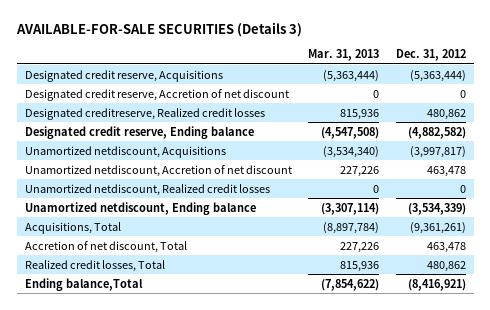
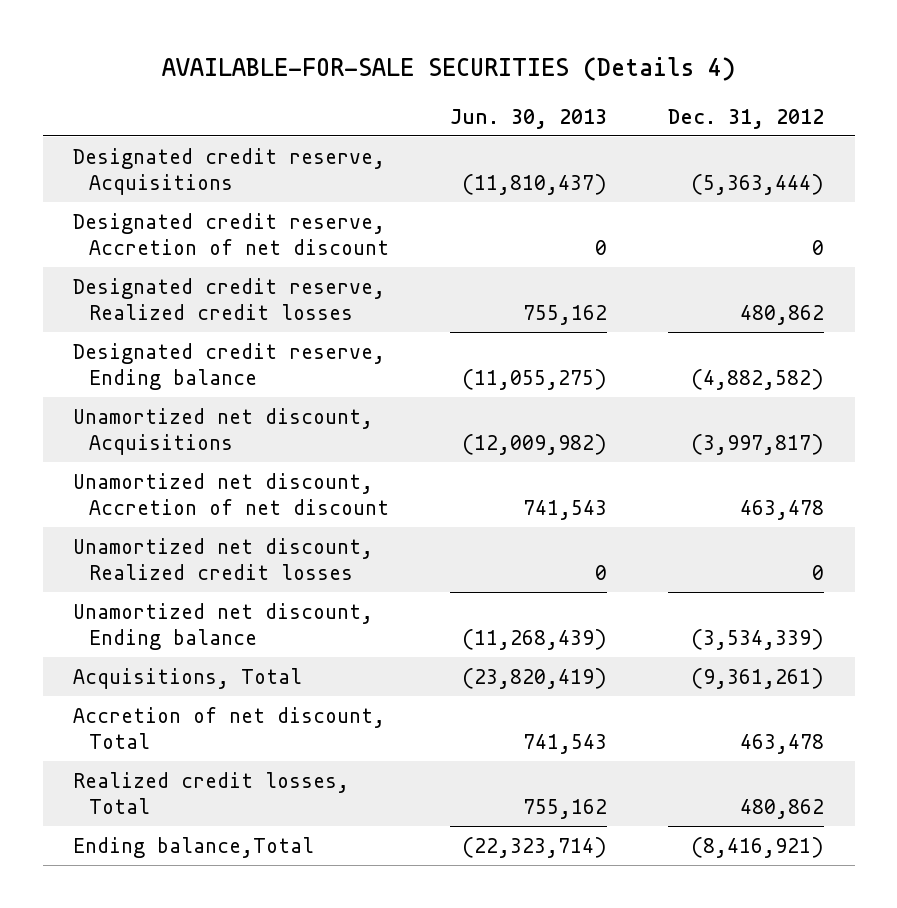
[15,21,302,37] AVAILABLE-FOR-SALE SECURITIES (Details 3) -> [161,56,735,81] AVAILABLE-FOR-SALE SECURITIES (Details 4)
[308,49,380,62] Mar. 31, 2013 -> none
none -> [449,108,607,129] Jun. 30, 2013
[24,107,265,120] Designated creditreserve, Realized credit losses -> [73,277,386,320] Designated credit reserve, Realized credit losses
[24,145,226,158] Unamortized netdiscount, Acquisitions -> [73,407,374,455] Unamortized net discount, Acquisitions
[24,164,292,177] Unamortized netdiscount, Accretion of net discount -> [73,472,389,515] Unamortized net discount, Accretion of net discount
[24,183,270,196] Unamortized netdiscount, Realized credit losses -> [73,537,374,580] Unamortized net discount, Realized credit losses
[24,201,256,215] Unamortized netdiscount, Ending balance -> [73,602,374,650] Unamortized net discount, Ending balance

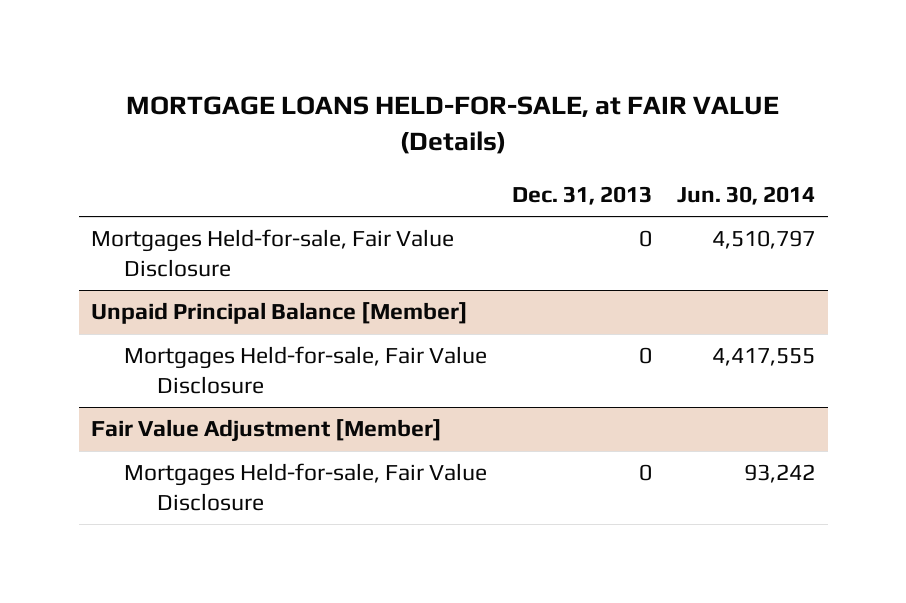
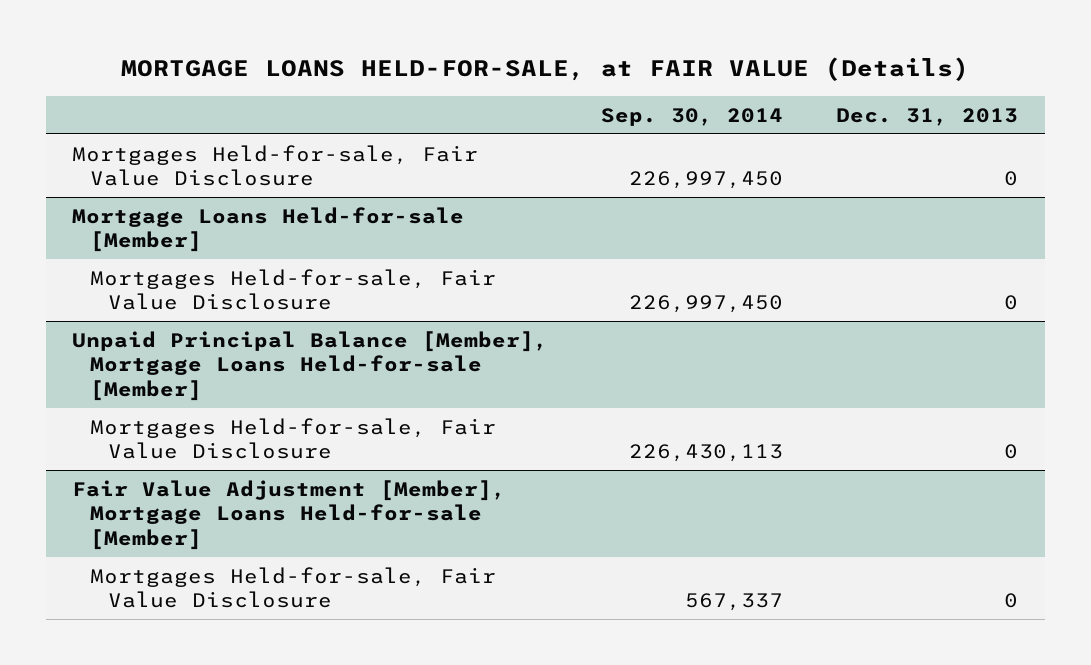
[677,185,816,205] Jun. 30, 2014 -> none
none -> [601,107,784,126] Sep. 30, 2014
[91,302,469,325] Unpaid Principal Balance [Member] -> none
none -> [72,206,465,253] Mortgage Loans Held-for-sale [Member]
[91,419,443,443] Fair Value Adjustment [Member] -> none
none -> [72,330,549,401] Unpaid Principal Balance [Member], Mortgage Loans Held-for-sale [Member]
none -> [72,479,507,550] Fair Value Adjustment [Member], Mortgage Loans Held-for-sale [Member]
none -> [90,566,497,609] Mortgages Held-for-sale, Fair Value Disclosure

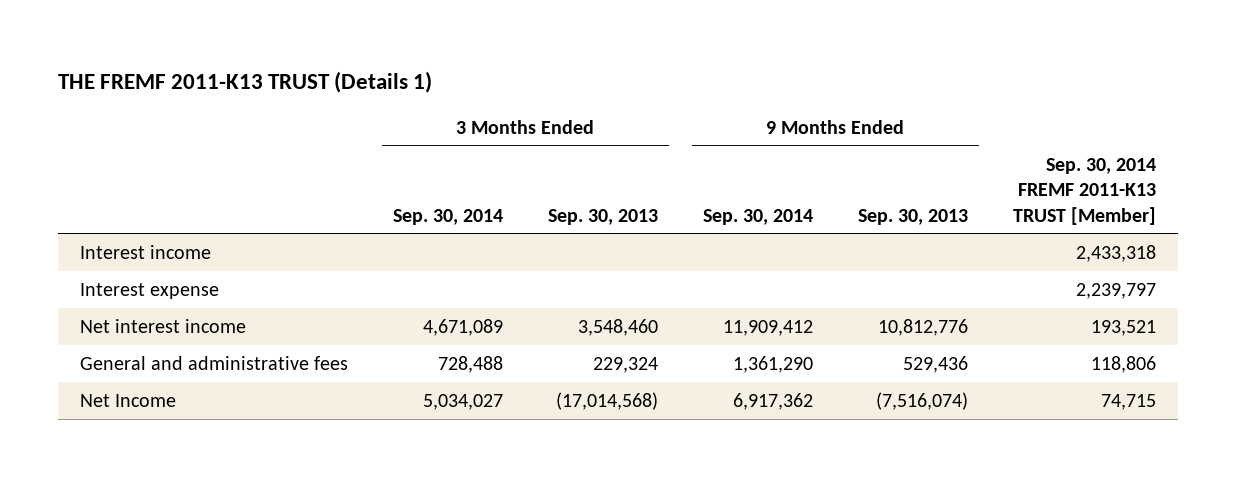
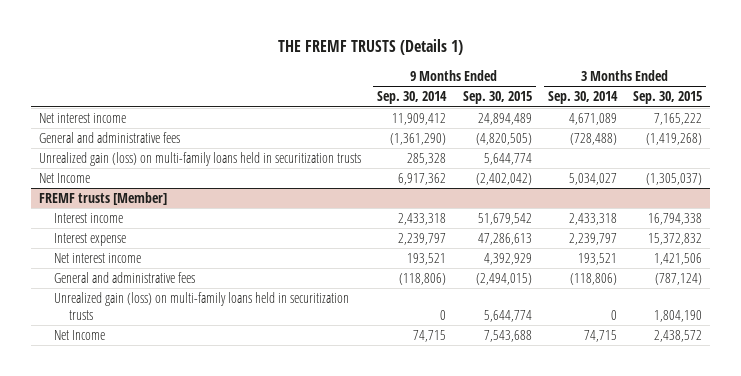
[57,70,432,93] THE FREMF 2011-K13 TRUST (Details 1) -> [277,38,463,55] THE FREMF TRUSTS (Details 1)
[547,208,658,225] Sep. 30, 2013 -> none
[857,208,968,225] Sep. 30, 2013 -> none
[1012,157,1156,225] Sep. 30, 2014 FREMF 2011-K13 TRUST [Member] -> none
none -> [462,91,532,105] Sep. 30, 2015
none -> [633,91,703,105] Sep. 30, 2015
[79,244,211,259] Interest income -> none
[79,282,219,299] Interest expense -> none
[437,355,503,373] 728,488 -> [569,133,617,146] (728,488)
[732,355,813,373] 1,361,290 -> [390,133,447,146] (1,361,290)
none -> [38,152,361,167] Unrealized gain (loss) on multi-family loans held in securitization trusts
none -> [38,192,167,206] FREMF trusts [Member]
none -> [53,213,123,224] Interest income
none -> [53,233,126,247] Interest expense
none -> [53,253,141,264] Net interest income
none -> [53,272,195,284] General and administrative fees
none -> [53,292,349,320] Unrealized gain (loss) on multi-family loans held in securitization trusts
none -> [53,330,105,341] Net Income

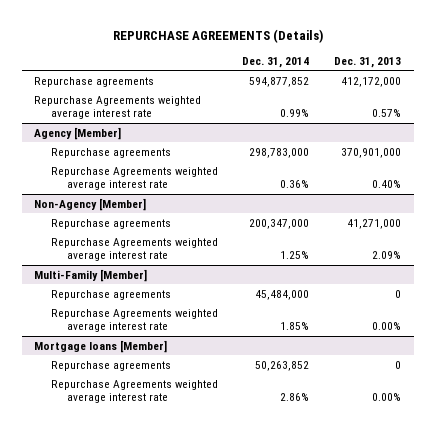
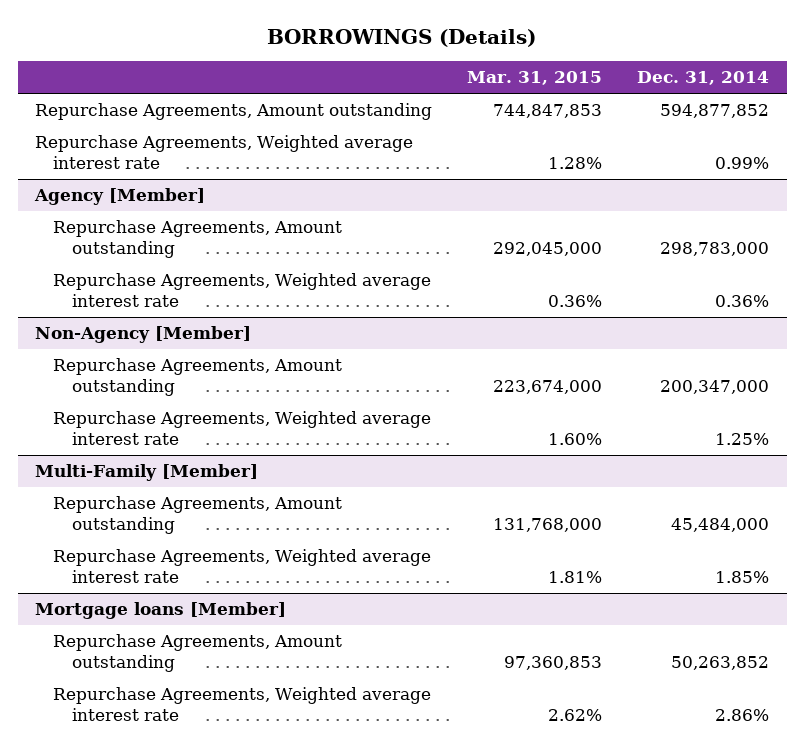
[112,28,323,43] REPURCHASE AGREEMENTS (Details) -> [267,29,537,48] BORROWINGS (Details)
[334,56,402,68] Dec. 31, 2013 -> none
none -> [467,71,603,86] Mar. 31, 2015
[34,76,155,87] Repurchase agreements -> [35,103,433,121] Repurchase Agreements, Amount outstanding
[34,95,202,120] Repurchase Agreements weighted average interest rate -> [35,135,414,170] Repurchase Agreements, Weighted average interest rate
[50,147,171,158] Repurchase agreements -> [53,220,343,259] Repurchase Agreements, Amount outstanding
[50,166,218,191] Repurchase Agreements weighted average interest rate -> [53,273,432,308] Repurchase Agreements, Weighted average interest rate
[50,218,171,229] Repurchase agreements -> [53,358,343,397] Repurchase Agreements, Amount outstanding
[50,237,218,262] Repurchase Agreements weighted average interest rate -> [53,411,432,446] Repurchase Agreements, Weighted average interest rate
[50,289,171,300] Repurchase agreements -> [53,496,343,535] Repurchase Agreements, Amount outstanding
[50,308,218,333] Repurchase Agreements weighted average interest rate -> [53,549,432,584] Repurchase Agreements, Weighted average interest rate
[50,360,171,371] Repurchase agreements -> [53,634,343,673] Repurchase Agreements, Amount outstanding
[50,379,218,404] Repurchase Agreements weighted average interest rate -> [53,687,432,722] Repurchase Agreements, Weighted average interest rate

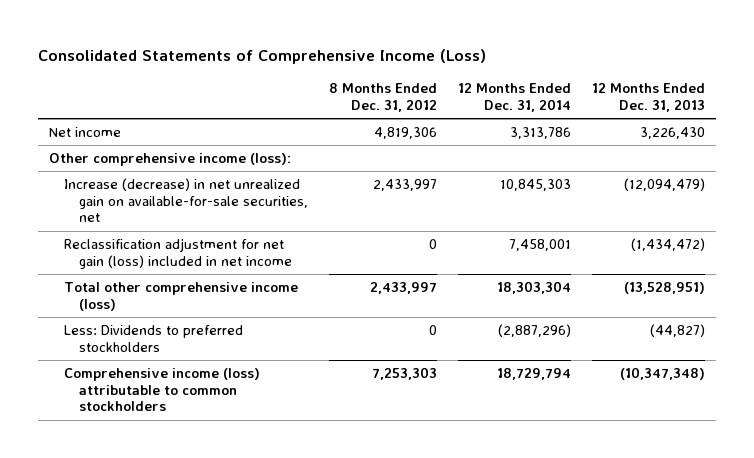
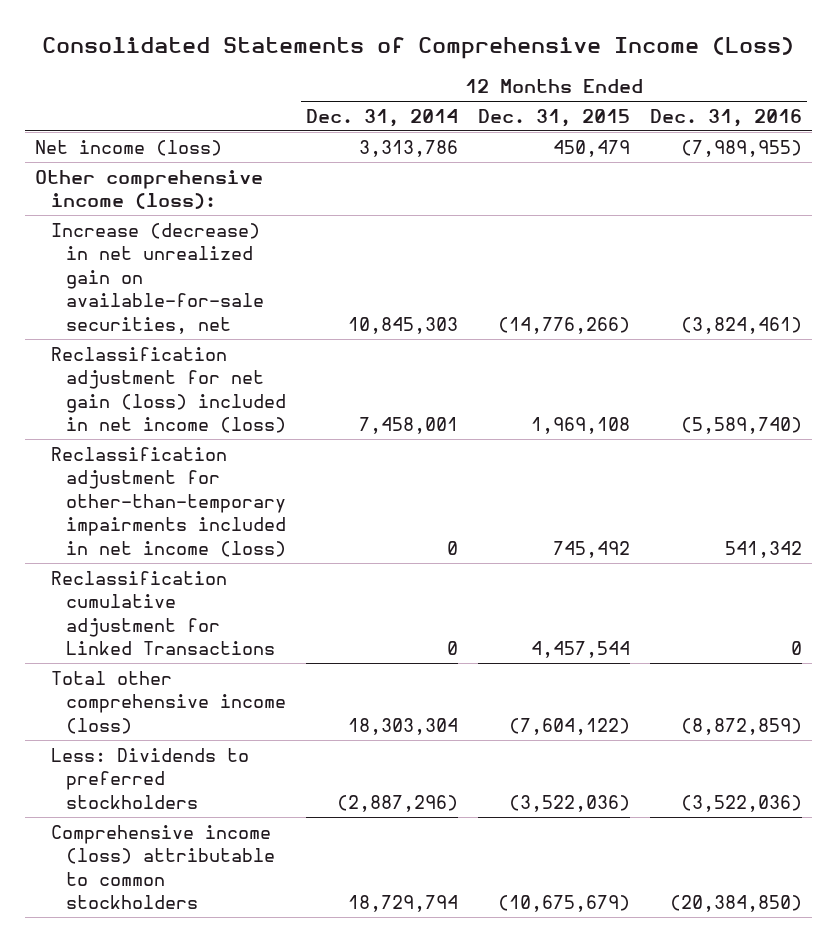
[328,83,437,112] 8 Months Ended Dec. 31, 2012 -> none
[592,83,706,112] 12 Months Ended Dec. 31, 2013 -> none
none -> [478,108,631,127] Dec. 31, 2015
none -> [649,108,802,127] Dec. 31, 2016
[48,127,121,138] Net income -> [34,139,222,156] Net income (loss)
[63,238,292,269] Reclassification adjustment for net gain (loss) included in net income -> [50,346,287,434] Reclassification adjustment for net gain (loss) included in net income (loss)
none -> [50,446,287,557] Reclassification adjustment for other-than-temporary impairments included in net income (loss)
none -> [50,570,276,656] Reclassification cumulative adjustment for Linked Transactions

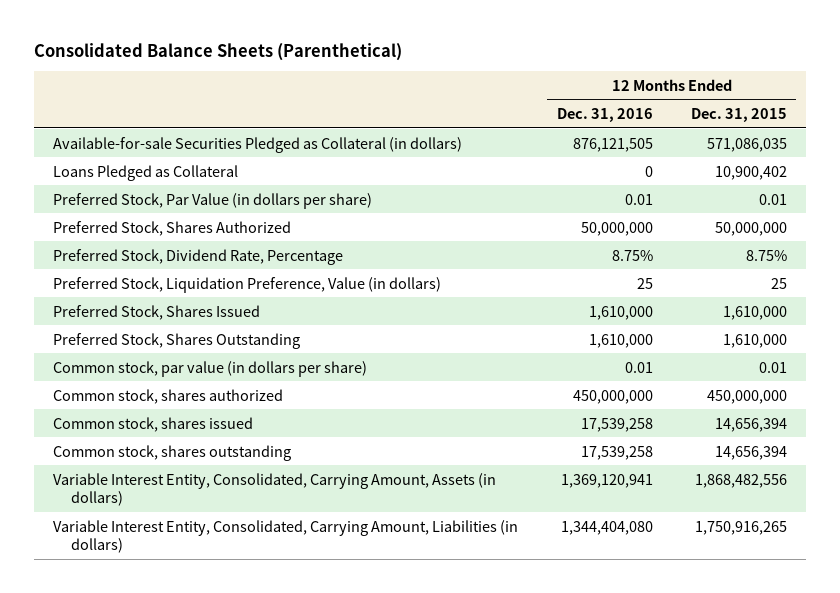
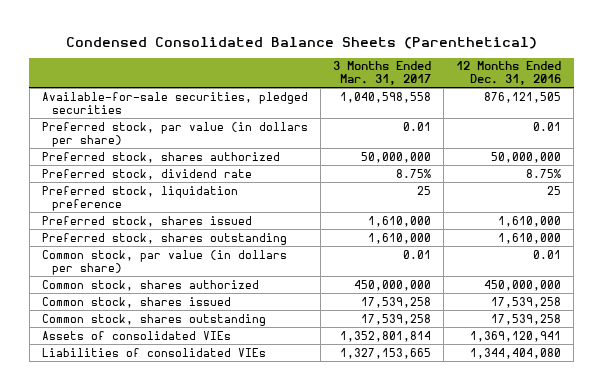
[34,42,403,61] Consolidated Balance Sheets (Parenthetical) -> [65,36,537,49] Condensed Consolidated Balance Sheets (Parenthetical)
[690,108,787,123] Dec. 31, 2015 -> none
none -> [333,61,432,86] 3 Months Ended Mar. 31, 2017
[53,164,239,181] Loans Pledged as Collateral -> none
[53,136,463,153] Available-for-sale Securities Pledged as Collateral (in dollars) -> [41,91,308,114] Available-for-sale securities, pledged securities
[53,192,373,209] Preferred Stock, Par Value (in dollars per share) -> [41,121,308,147] Preferred stock, par value (in dollars per share)
[53,220,292,236] Preferred Stock, Shares Authorized -> [41,151,280,163] Preferred stock, shares authorized
[53,248,344,265] Preferred Stock, Dividend Rate, Percentage -> [41,168,252,180] Preferred stock, dividend rate
[53,276,442,293] Preferred Stock, Liquidation Preference, Value (in dollars) -> [41,185,238,211] Preferred stock, liquidation preference
[53,304,261,320] Preferred Stock, Shares Issued -> [41,215,252,227] Preferred stock, shares issued
[53,332,301,349] Preferred Stock, Shares Outstanding -> [41,232,287,245] Preferred stock, shares outstanding
[53,472,497,506] Variable Interest Entity, Consolidated, Carrying Amount, Assets (in dollars) -> [41,330,231,340] Assets of consolidated VIEs
[53,519,519,553] Variable Interest Entity, Consolidated, Carrying Amount, Liabilities (in dollars) -> [41,347,266,357] Liabilities of consolidated VIEs

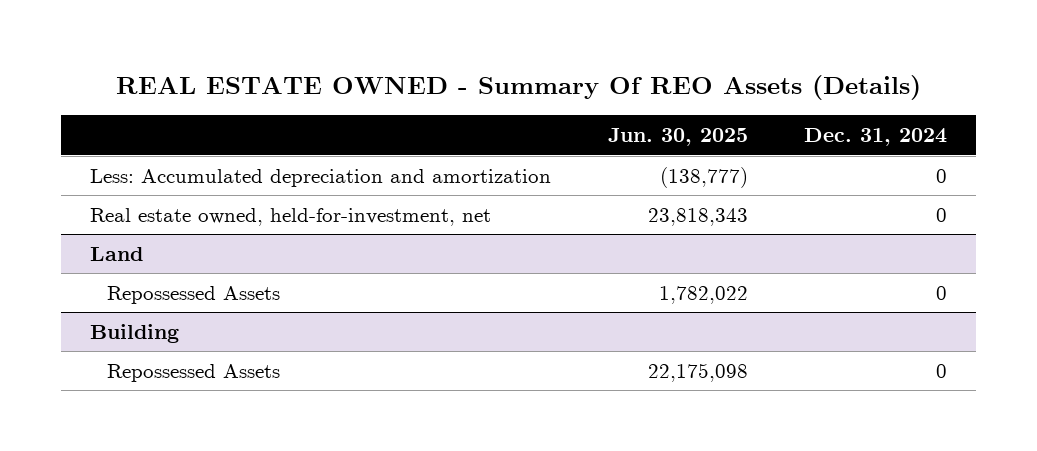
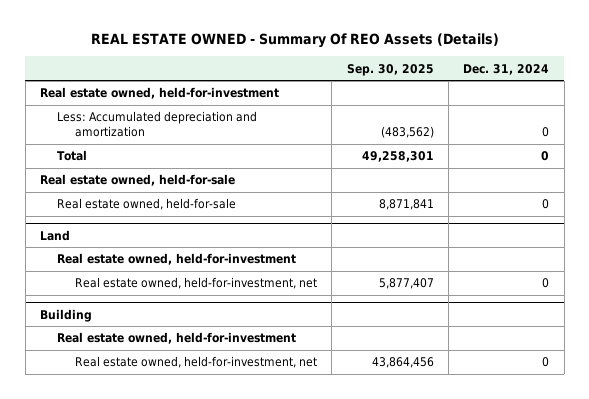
[607,128,748,147] Jun. 30, 2025 -> none
none -> [346,63,434,76] Sep. 30, 2025
none -> [40,87,280,100] Real estate owned, held-for-investment
none -> [57,150,88,162] Total
none -> [40,174,236,187] Real estate owned, held-for-sale
[89,207,491,226] Real estate owned, held-for-investment, net -> [57,198,237,211] Real estate owned, held-for-sale
[106,285,280,304] Repossessed Assets -> none
none -> [57,253,297,266] Real estate owned, held-for-investment
none -> [74,277,317,290] Real estate owned, held-for-investment, net
[106,363,280,382] Repossessed Assets -> none
none -> [57,332,297,345] Real estate owned, held-for-investment
none -> [74,356,317,369] Real estate owned, held-for-investment, net

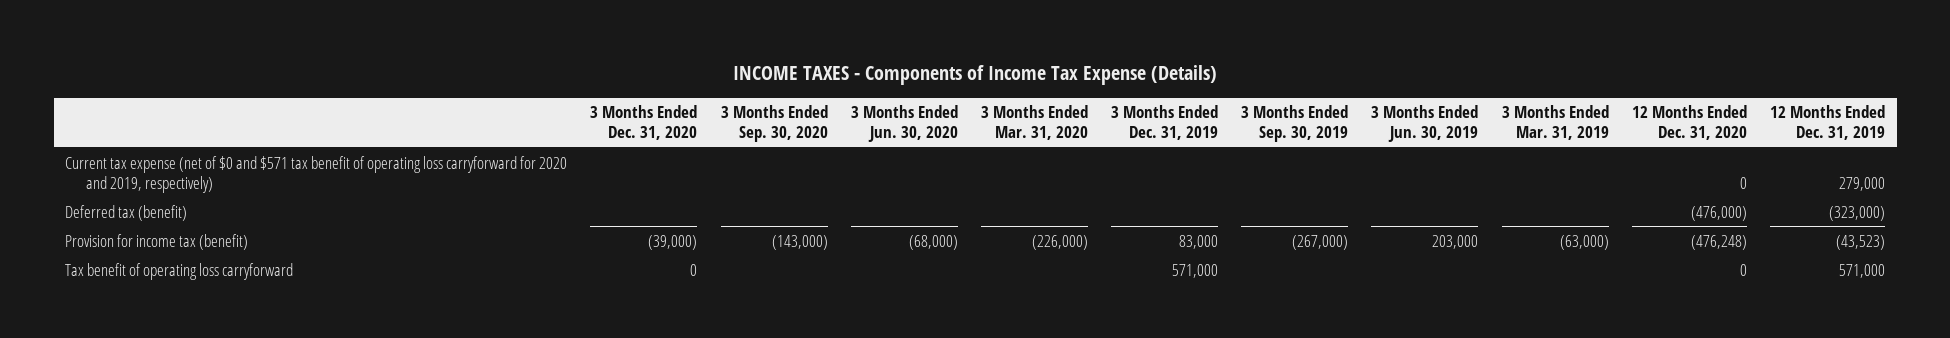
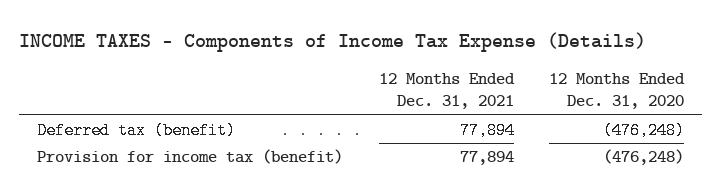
[590,105,698,141] 3 Months Ended Dec. 31, 2020 -> none
[720,105,828,143] 3 Months Ended Sep. 30, 2020 -> none
[850,105,958,143] 3 Months Ended Jun. 30, 2020 -> none
[980,105,1088,141] 3 Months Ended Mar. 31, 2020 -> none
[1111,105,1219,141] 3 Months Ended Dec. 31, 2019 -> none
[1241,105,1349,143] 3 Months Ended Sep. 30, 2019 -> none
[1371,105,1479,143] 3 Months Ended Jun. 30, 2019 -> none
[1501,105,1609,141] 3 Months Ended Mar. 31, 2019 -> none
[1769,105,1885,141] 12 Months Ended Dec. 31, 2019 -> none
none -> [378,72,515,110] 12 Months Ended Dec. 31, 2021
[65,155,568,193] Current tax expense (net of $0 and $571 tax benefit of operating loss carryforward for 2020 and 2019, respectively) -> none
[1690,205,1747,221] (476,000) -> [603,122,686,140] (476,248)
[65,262,294,280] Tax benefit of operating loss carryforward -> none

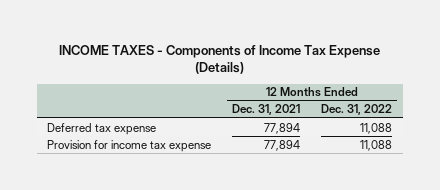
[549,72,686,110] 12 Months Ended Dec. 31, 2020 -> none
none -> [321,104,393,116] Dec. 31, 2022
[37,122,237,140] Deferred tax (benefit) -> [47,122,157,135] Deferred tax expense
[37,149,344,165] Provision for income tax (benefit) -> [47,139,212,152] Provision for income tax expense

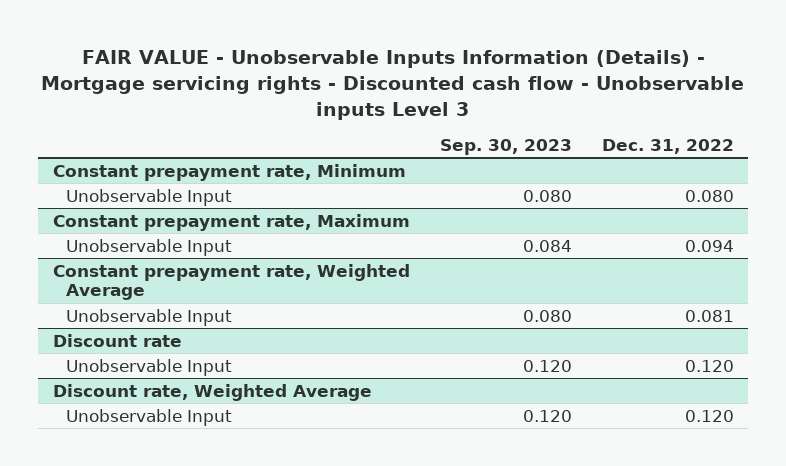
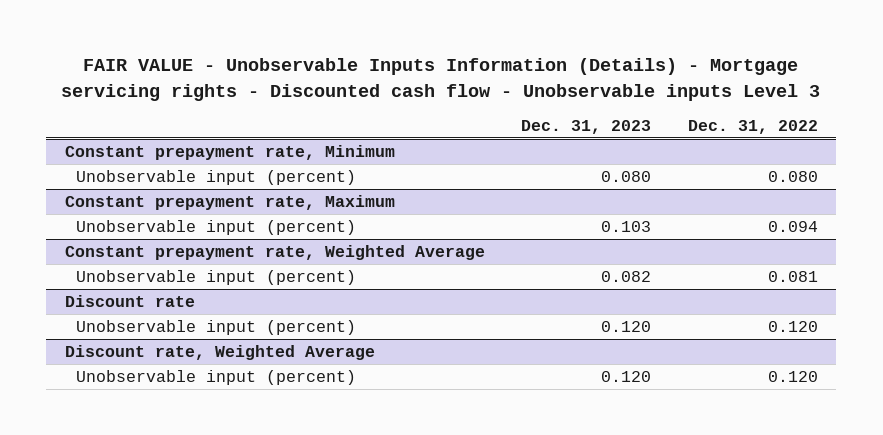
[439,138,572,155] Sep. 30, 2023 -> none
none -> [521,119,652,134] Dec. 31, 2023
[66,188,233,206] Unobservable Input -> [76,169,357,185] Unobservable input (percent)
[66,238,233,256] Unobservable Input -> [76,219,357,235] Unobservable input (percent)
[66,308,233,326] Unobservable Input -> [76,269,357,285] Unobservable input (percent)
[66,358,233,376] Unobservable Input -> [76,319,357,335] Unobservable input (percent)
[66,408,233,426] Unobservable Input -> [76,369,357,385] Unobservable input (percent)

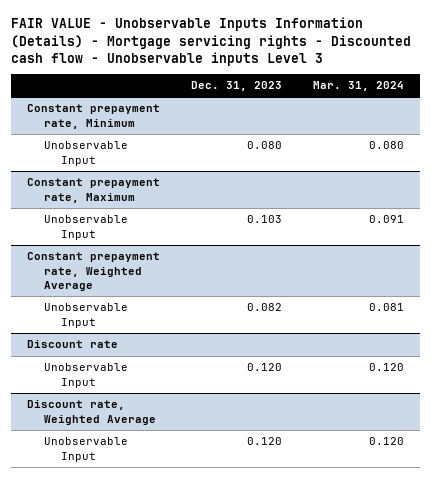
[688,119,819,134] Dec. 31, 2022 -> none
none -> [313,80,405,91] Mar. 31, 2024
[76,169,357,185] Unobservable input (percent) -> [44,141,129,166] Unobservable Input
[76,219,357,235] Unobservable input (percent) -> [44,215,129,240] Unobservable Input
[76,269,357,285] Unobservable input (percent) -> [44,303,129,328] Unobservable Input
[76,319,357,335] Unobservable input (percent) -> [44,363,129,388] Unobservable Input
[76,369,357,385] Unobservable input (percent) -> [44,437,129,462] Unobservable Input

